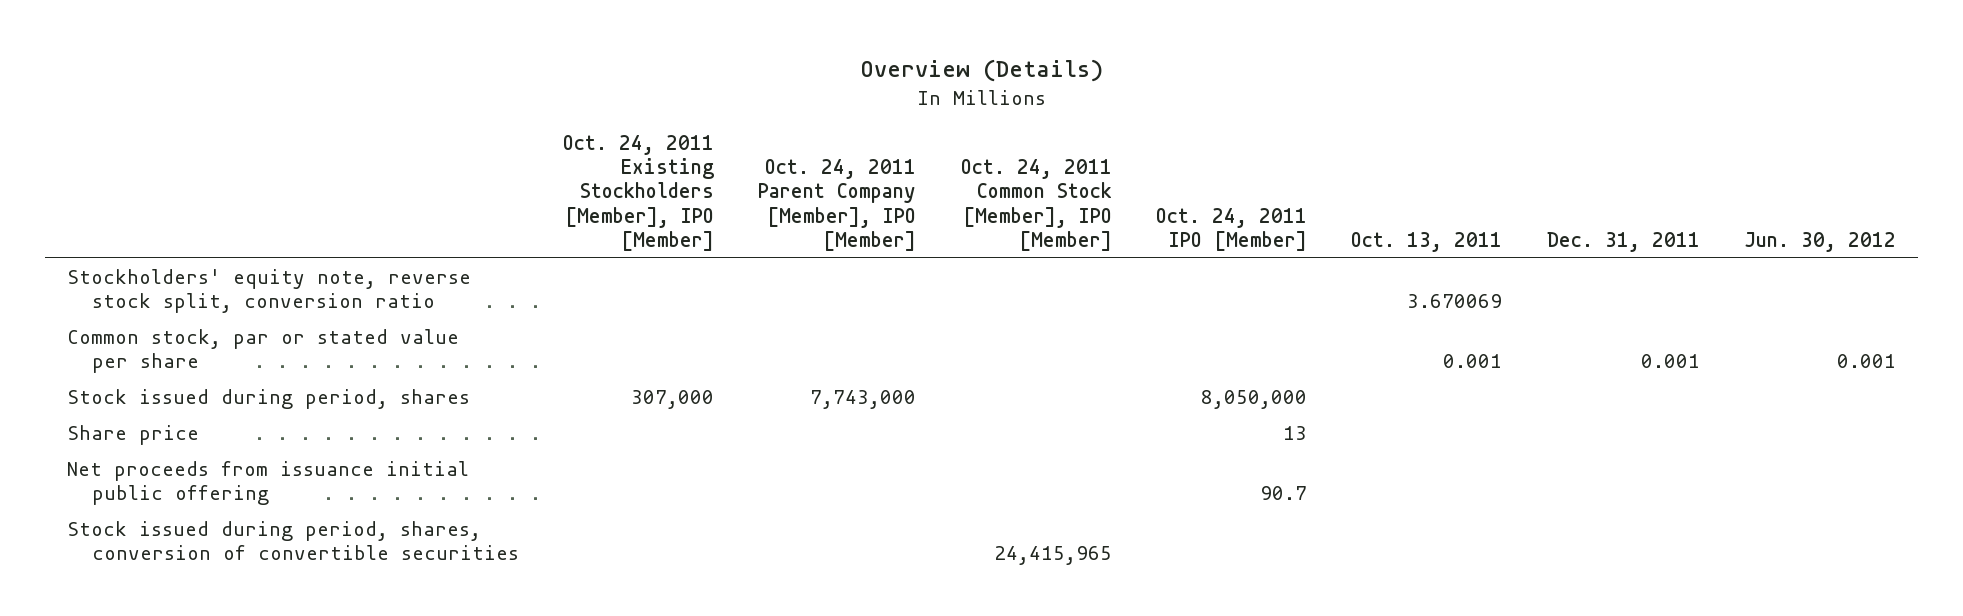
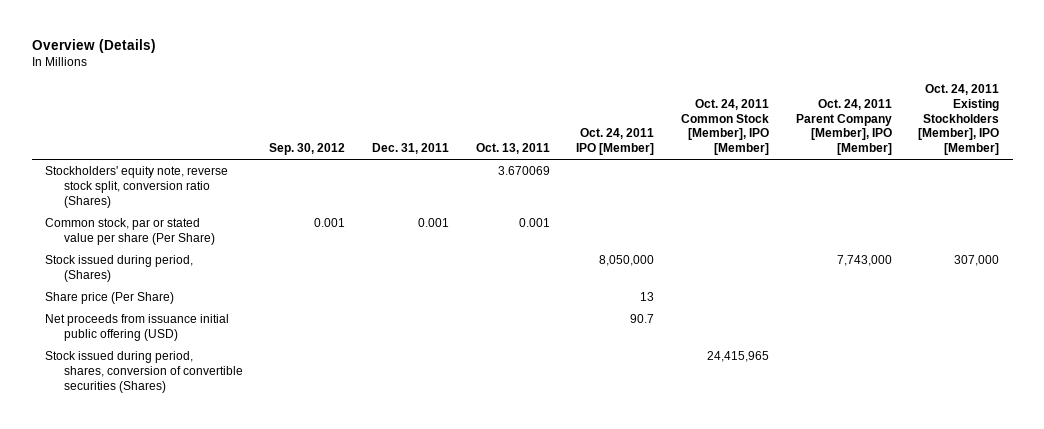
[1743,232,1896,253] Jun. 30, 2012 -> none
none -> [269,143,346,156] Sep. 30, 2012
[67,268,472,314] Stockholders' equity note, reverse stock split, conversion ratio -> [44,166,228,208] Stockholders' equity note, reverse stock split, conversion ratio (Shares)
[67,328,460,374] Common stock, par or stated value per share -> [44,218,215,246] Common stock, par or stated value per share (Per Share)
[67,388,471,409] Stock issued during period, shares -> [44,255,193,283] Stock issued during period, (Shares)
[67,424,200,445] Share price -> [44,292,174,305] Share price (Per Share)
[67,460,470,506] Net proceeds from issuance initial public offering -> [44,314,229,342] Net proceeds from issuance initial public offering (USD)
[67,520,519,561] Stock issued during period, shares, conversion of convertible securities -> [44,351,243,393] Stock issued during period, shares, conversion of convertible securities (Shares)

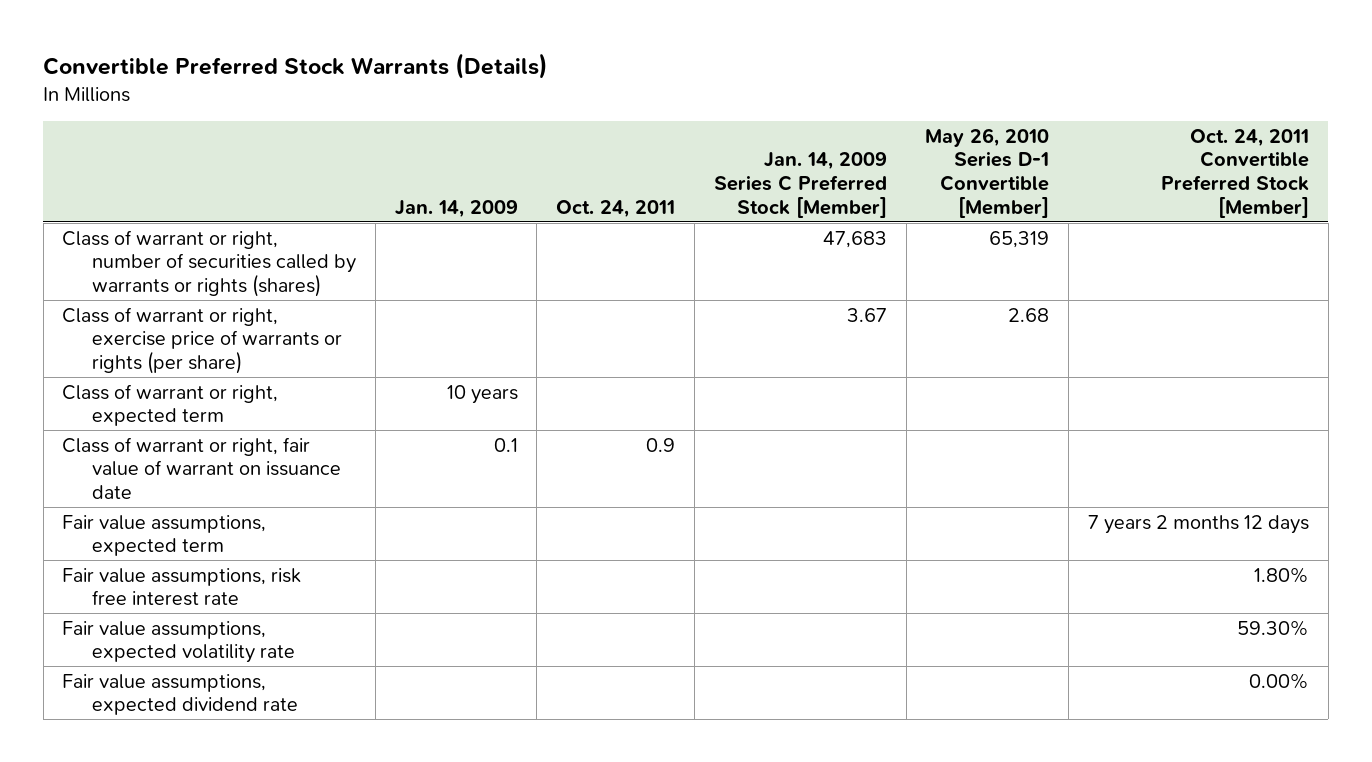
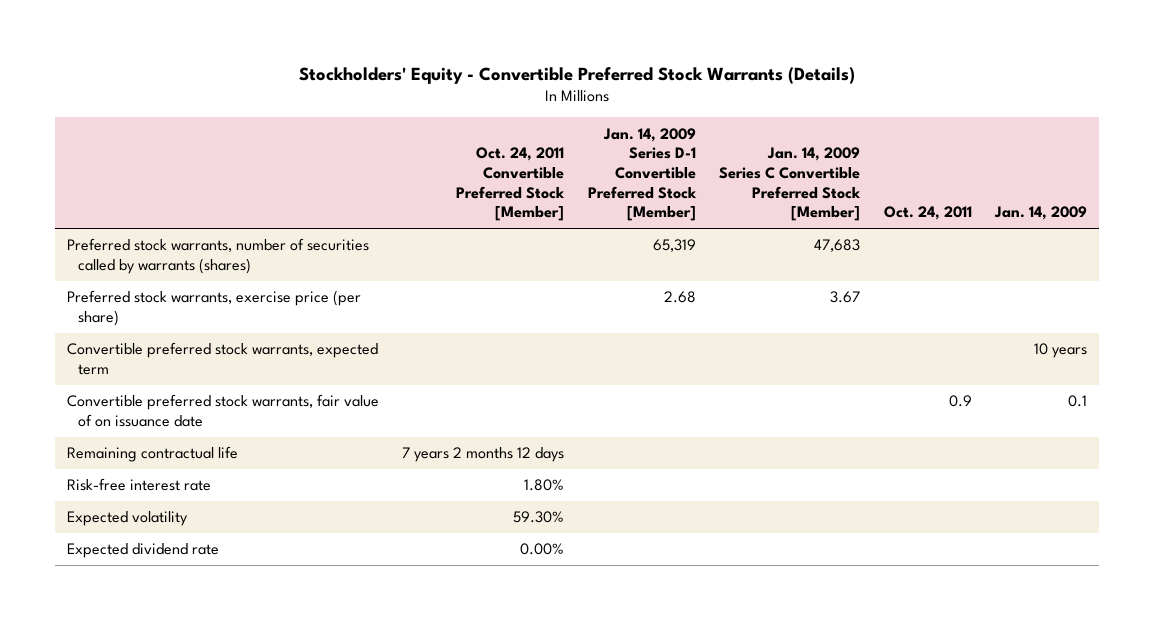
[43,53,549,80] Convertible Preferred Stock Warrants (Details) -> [298,66,855,84] Stockholders' Equity - Convertible Preferred Stock Warrants (Details)
[713,152,887,218] Jan. 14, 2009 Series C Preferred Stock [Member] -> none
[925,127,1050,218] May 26, 2010 Series D-1 Convertible [Member] -> none
none -> [587,127,697,222] Jan. 14, 2009 Series D-1 Convertible Preferred Stock [Member]
none -> [719,147,862,222] Jan. 14, 2009 Series C Convertible Preferred Stock [Member]
[62,229,356,297] Class of warrant or right, number of securities called by warrants or rights (shares) -> [66,238,369,275] Preferred stock warrants, number of securities called by warrants (shares)
[62,306,342,374] Class of warrant or right, exercise price of warrants or rights (per share) -> [66,290,361,327] Preferred stock warrants, exercise price (per share)
[62,383,279,427] Class of warrant or right, expected term -> [66,342,378,376] Convertible preferred stock warrants, expected term
[62,436,341,499] Class of warrant or right, fair value of warrant on issuance date -> [66,394,379,428] Convertible preferred stock warrants, fair value of on issuance date
[62,514,267,557] Fair value assumptions, expected term -> [66,446,238,463] Remaining contractual life
[62,567,302,607] Fair value assumptions, risk free interest rate -> [66,478,211,492] Risk-free interest rate
[62,620,295,664] Fair value assumptions, expected volatility rate -> [66,511,188,527] Expected volatility
[62,673,298,716] Fair value assumptions, expected dividend rate -> [66,543,219,559] Expected dividend rate

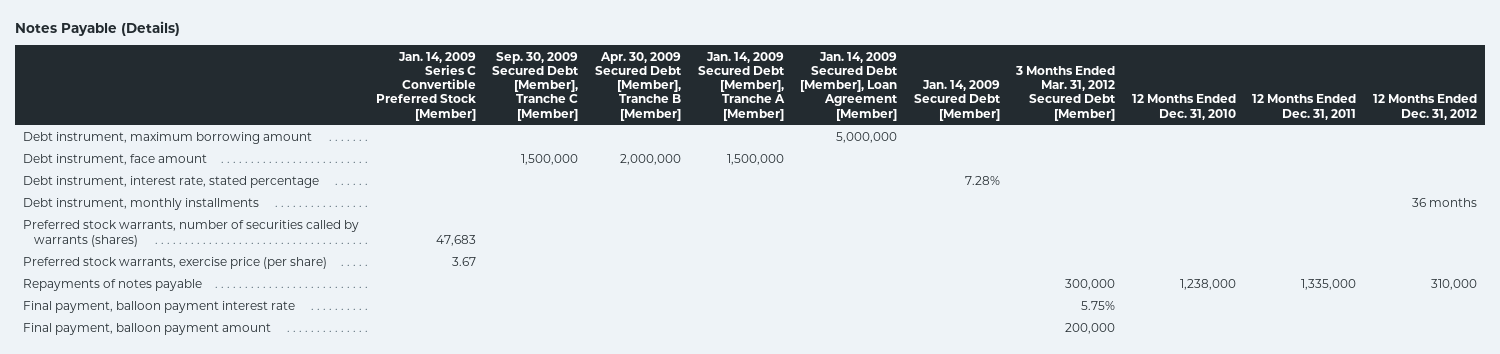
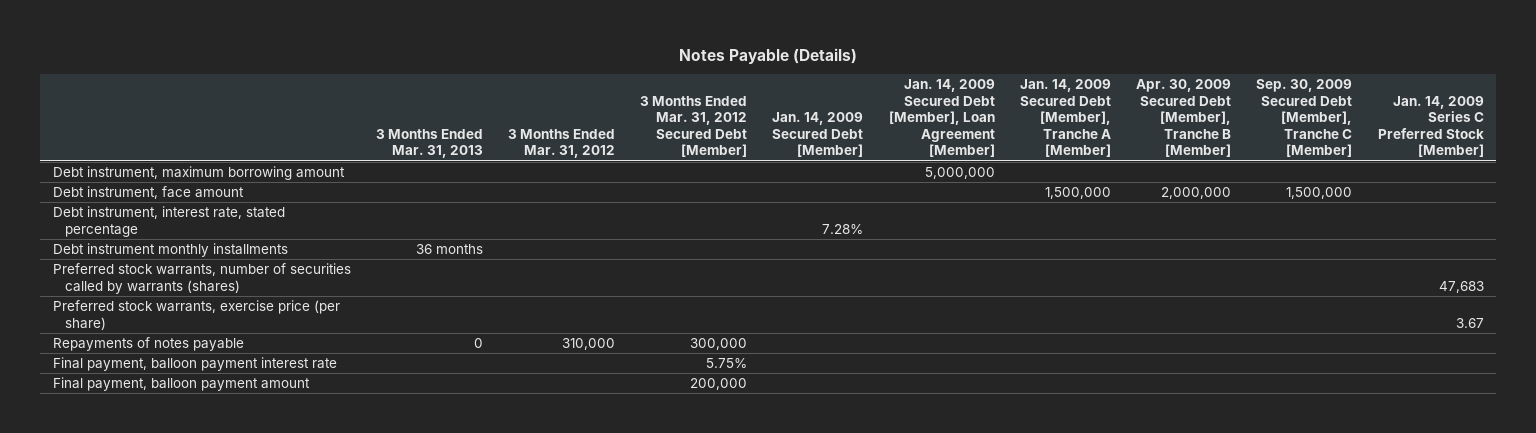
[375,51,476,121] Jan. 14, 2009 Series C Convertible Preferred Stock [Member] -> none
[1131,94,1236,120] 12 Months Ended Dec. 31, 2010 -> none
[1252,94,1357,120] 12 Months Ended Dec. 31, 2011 -> none
[1372,94,1477,120] 12 Months Ended Dec. 31, 2012 -> none
none -> [375,128,483,159] 3 Months Ended Mar. 31, 2013
none -> [508,128,616,159] 3 Months Ended Mar. 31, 2012
none -> [1377,95,1484,158] Jan. 14, 2009 Series C Preferred Stock [Member]
[23,198,260,211] Debt instrument, monthly installments -> [52,242,288,257] Debt instrument monthly installments

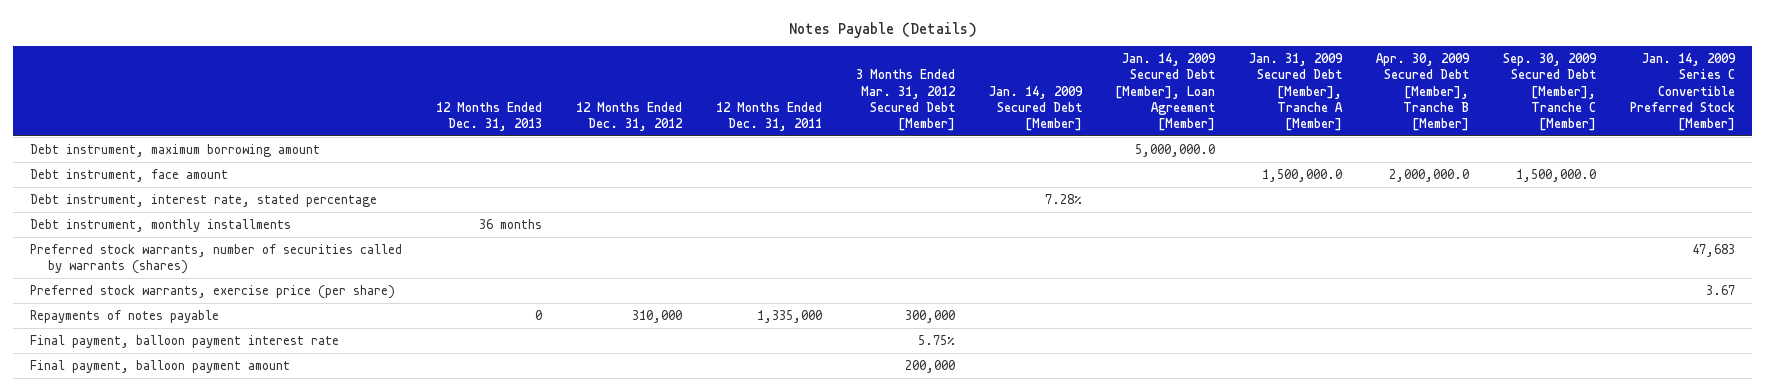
[375,128,483,159] 3 Months Ended Mar. 31, 2013 -> none
[508,128,616,159] 3 Months Ended Mar. 31, 2012 -> none
[1019,79,1111,158] Jan. 14, 2009 Secured Debt [Member], Tranche A [Member] -> none
[1377,95,1484,158] Jan. 14, 2009 Series C Preferred Stock [Member] -> none
none -> [436,101,543,132] 12 Months Ended Dec. 31, 2013
none -> [576,101,684,132] 12 Months Ended Dec. 31, 2012
none -> [715,101,822,132] 12 Months Ended Dec. 31, 2011
none -> [1249,53,1344,132] Jan. 31, 2009 Secured Debt [Member], Tranche A [Member]
none -> [1629,53,1736,132] Jan. 14, 2009 Series C Convertible Preferred Stock [Member]
[924,166,995,179] 5,000,000 -> [1135,143,1216,157] 5,000,000.0
[1161,186,1232,199] 2,000,000 -> [1389,168,1470,182] 2,000,000.0
[1286,186,1353,199] 1,500,000 -> [1515,168,1596,182] 1,500,000.0
[52,242,288,257] Debt instrument monthly installments -> [30,218,292,232] Debt instrument, monthly installments

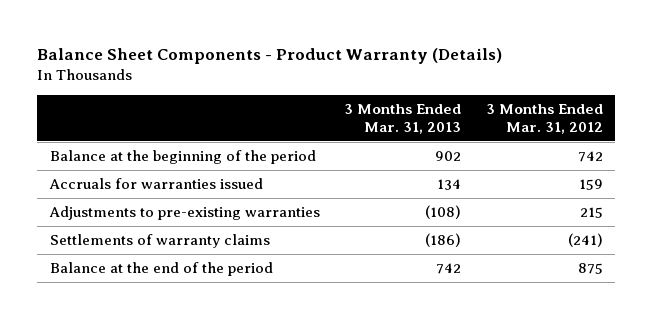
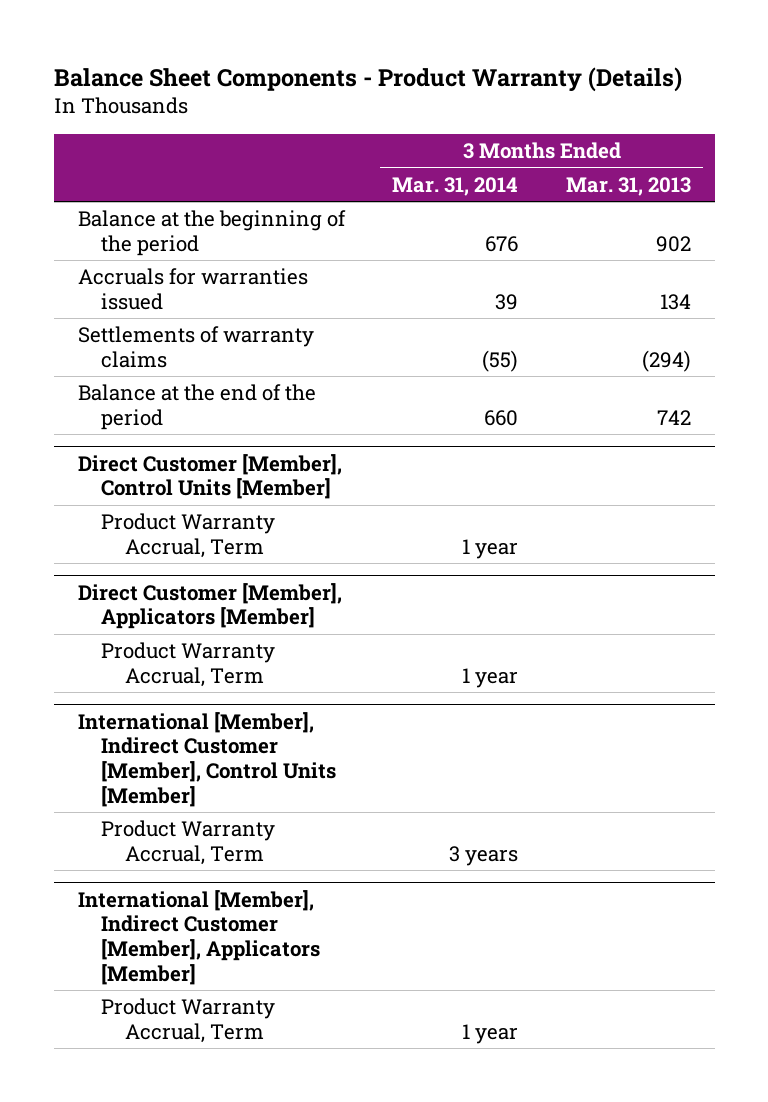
[485,104,603,134] 3 Months Ended Mar. 31, 2012 -> none
none -> [392,176,519,196] Mar. 31, 2014
[48,205,320,220] Adjustments to pre-existing warranties -> none
[425,232,462,247] (186) -> [641,349,691,372] (294)
none -> [77,453,342,500] Direct Customer [Member], Control Units [Member]
none -> [101,513,276,558] Product Warranty Accrual, Term
none -> [77,582,342,630] Direct Customer [Member], Applicators [Member]
none -> [101,642,276,687] Product Warranty Accrual, Term
none -> [77,711,337,807] International [Member], Indirect Customer [Member], Control Units [Member]
none -> [101,820,276,865] Product Warranty Accrual, Term
none -> [77,889,321,985] International [Member], Indirect Customer [Member], Applicators [Member]
none -> [101,998,276,1043] Product Warranty Accrual, Term

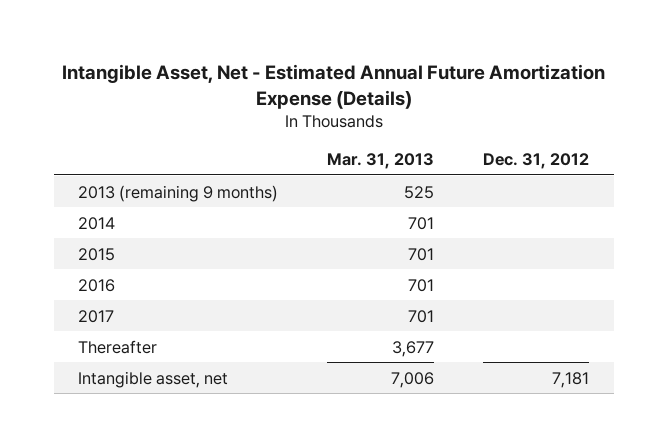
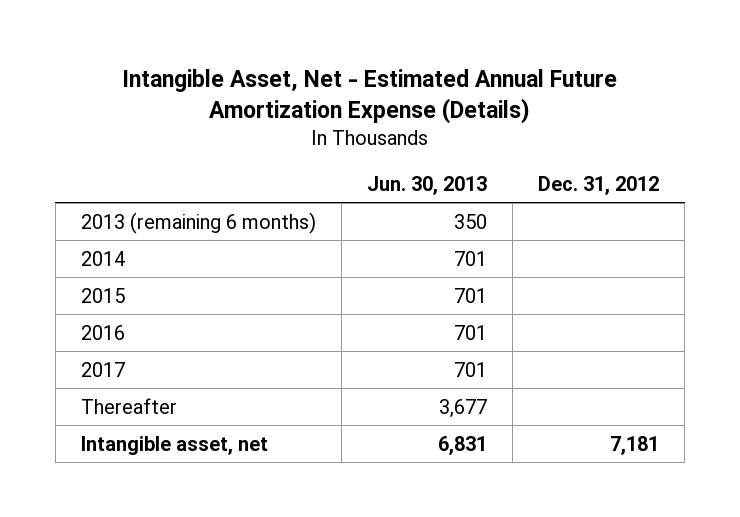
[327,152,435,169] Mar. 31, 2013 -> none
none -> [367,175,488,195] Jun. 30, 2013
[78,184,279,202] 2013 (remaining 9 months) -> [80,211,316,234] 2013 (remaining 6 months)

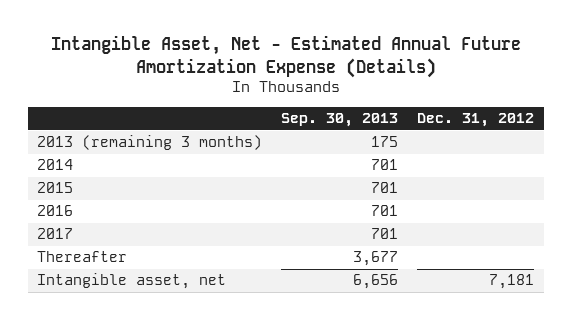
[367,175,488,195] Jun. 30, 2013 -> none
none -> [281,113,399,128] Sep. 30, 2013
[80,211,316,234] 2013 (remaining 6 months) -> [37,135,263,151] 2013 (remaining 3 months)

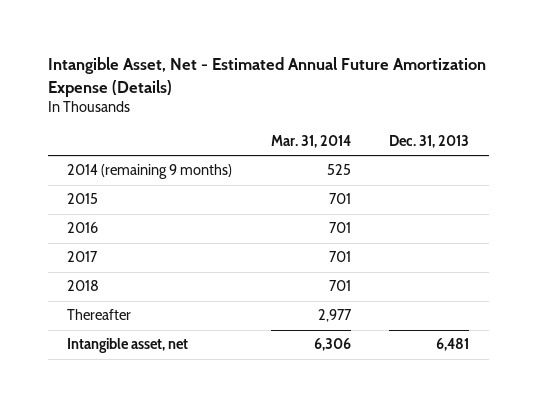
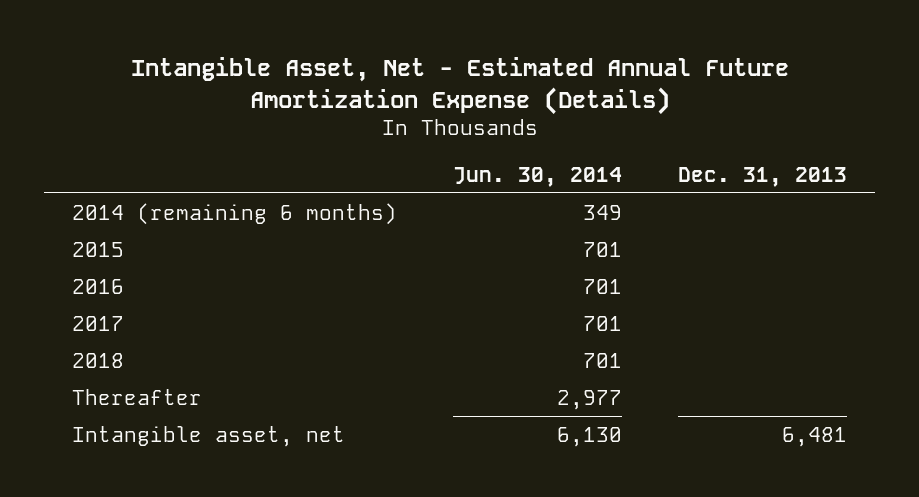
[270,135,351,149] Mar. 31, 2014 -> none
none -> [453,166,623,187] Jun. 30, 2014
[66,164,232,180] 2014 (remaining 9 months) -> [71,202,397,225] 2014 (remaining 6 months)

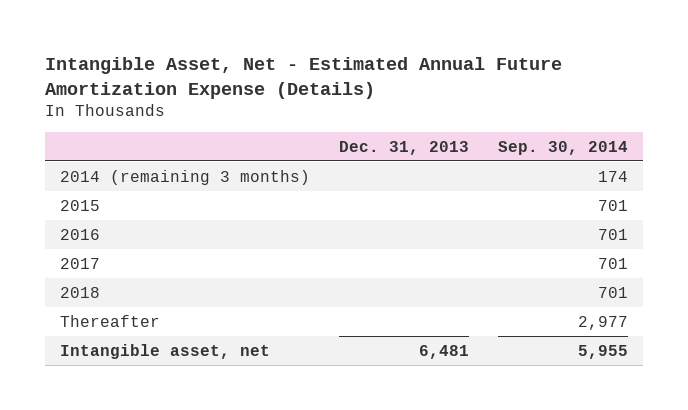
[453,166,623,187] Jun. 30, 2014 -> none
none -> [498,140,629,155] Sep. 30, 2014
[71,202,397,225] 2014 (remaining 6 months) -> [59,169,310,185] 2014 (remaining 3 months)

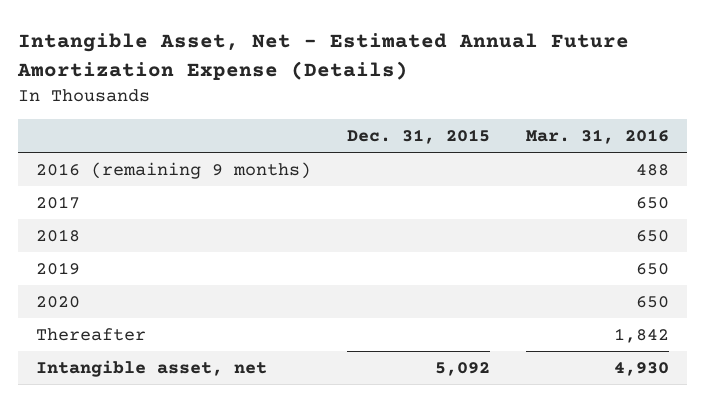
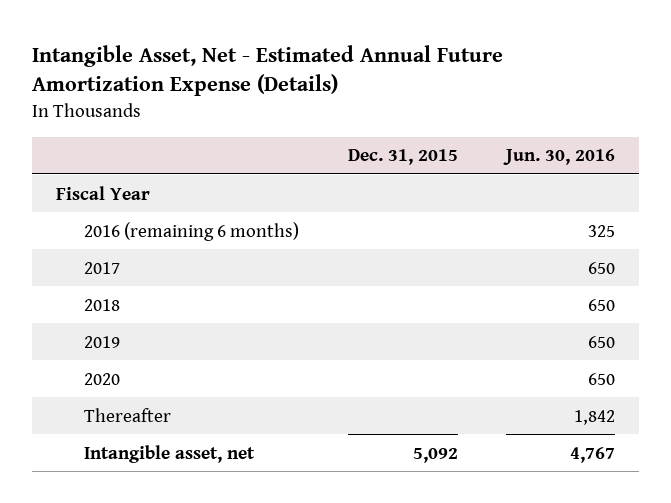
[526,128,670,144] Mar. 31, 2016 -> none
none -> [503,149,616,166] Jun. 30, 2016
none -> [56,185,151,200] Fiscal Year
[36,161,312,179] 2016 (remaining 9 months) -> [84,221,300,241] 2016 (remaining 6 months)

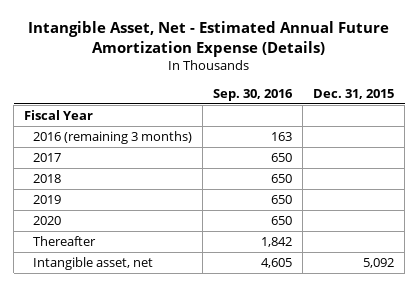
[503,149,616,166] Jun. 30, 2016 -> none
none -> [213,88,294,101] Sep. 30, 2016
[84,221,300,241] 2016 (remaining 6 months) -> [33,130,193,144] 2016 (remaining 3 months)

